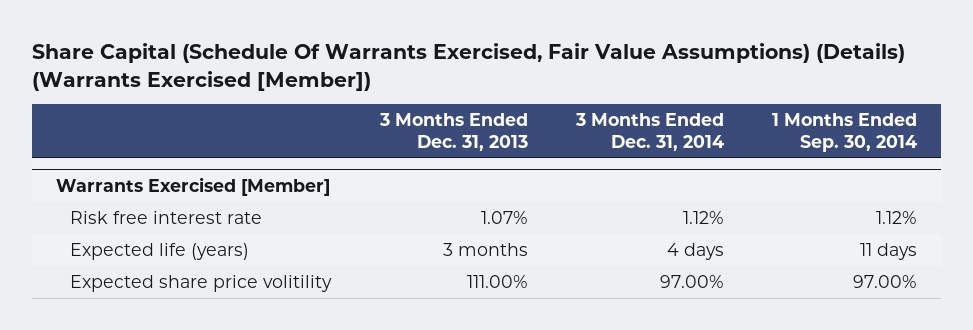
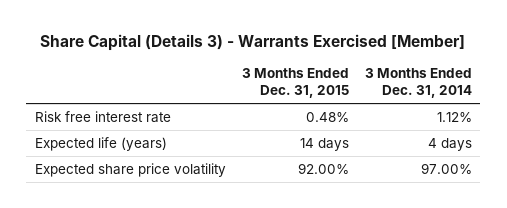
[32,43,906,91] Share Capital (Schedule Of Warrants Exercised, Fair Value Assumptions) (Details) (Warrants Exercised [Member]) -> [40,34,466,52] Share Capital (Details 3) - Warrants Exercised [Member]
[378,113,528,152] 3 Months Ended Dec. 31, 2013 -> none
[771,113,917,153] 1 Months Ended Sep. 30, 2014 -> none
none -> [241,68,349,99] 3 Months Ended Dec. 31, 2015
[56,176,331,196] Warrants Exercised [Member] -> none
[70,274,333,292] Expected share price volitility -> [34,162,226,177] Expected share price volatility

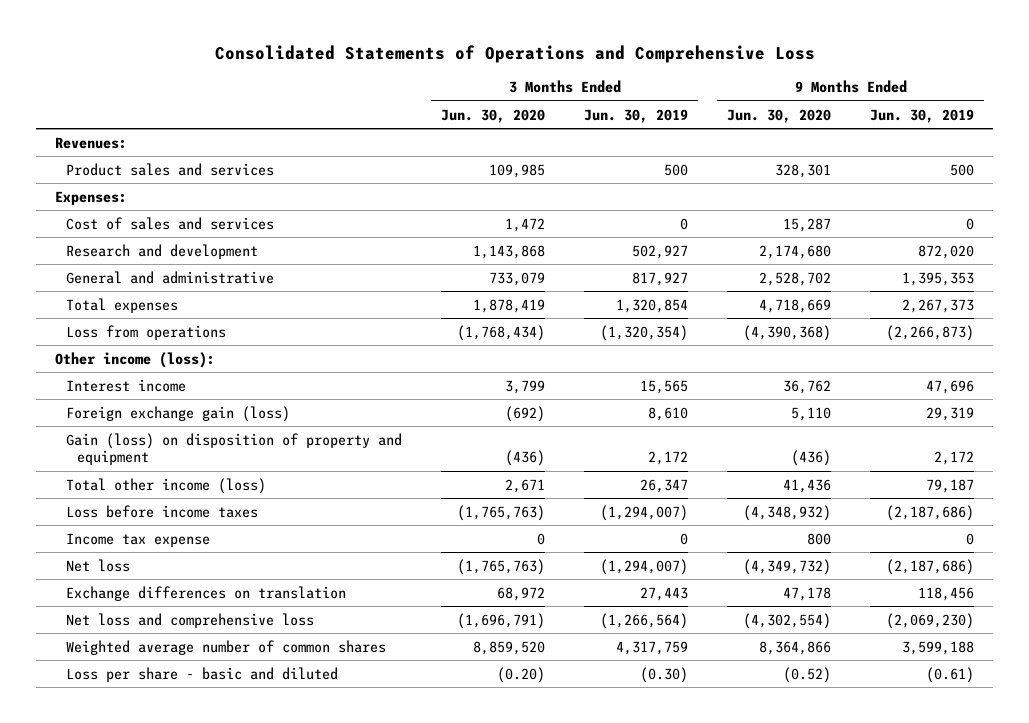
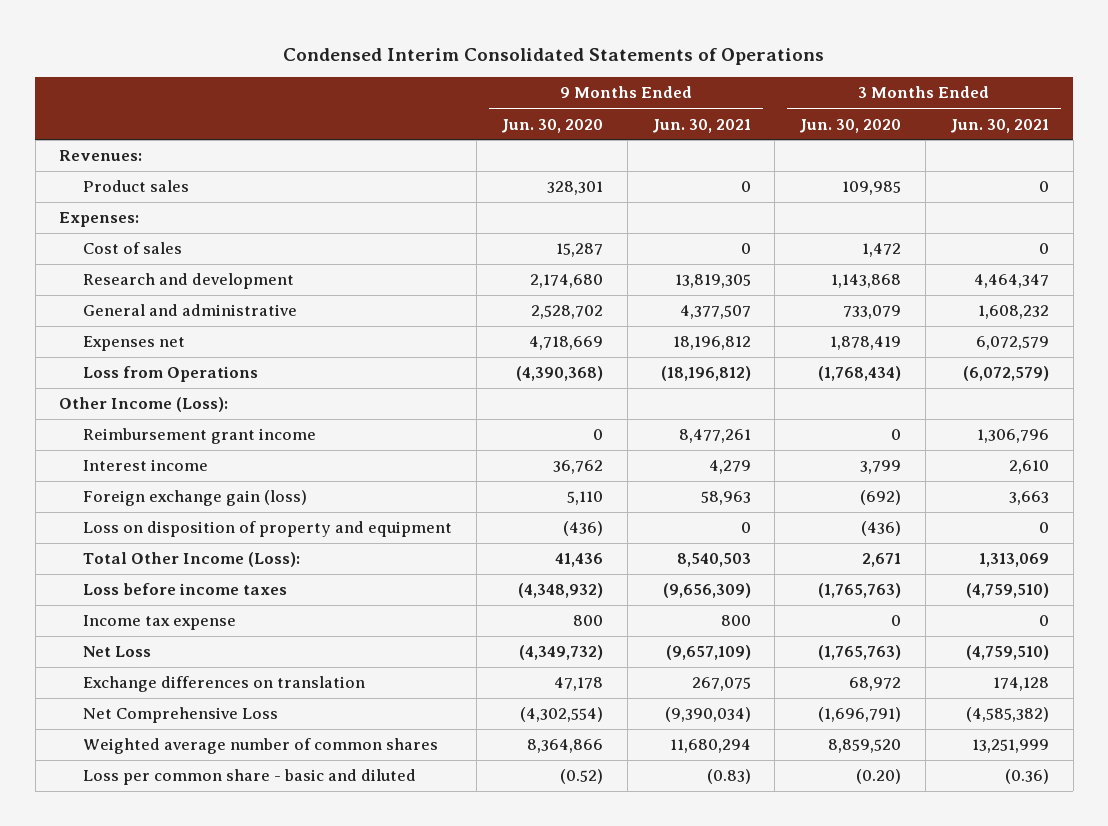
[214,44,815,63] Consolidated Statements of Operations and Comprehensive Loss -> [283,47,825,65] Condensed Interim Consolidated Statements of Operations
[584,108,689,123] Jun. 30, 2019 -> none
[870,108,975,123] Jun. 30, 2019 -> none
none -> [651,118,751,133] Jun. 30, 2021
none -> [949,118,1049,133] Jun. 30, 2021
[66,162,275,176] Product sales and services -> [83,180,190,193] Product sales
[66,216,275,230] Cost of sales and services -> [83,242,183,255] Cost of sales
[66,297,179,313] Total expenses -> [83,336,186,352] Expenses net
[66,324,227,340] Loss from operations -> [83,366,259,383] Loss from Operations
[55,351,216,368] Other income (loss): -> [59,397,229,413] Other Income (Loss):
none -> [83,428,317,445] Reimbursement grant income
[66,432,403,466] Gain (loss) on disposition of property and equipment -> [83,521,453,538] Loss on disposition of property and equipment
[66,477,267,494] Total other income (loss) -> [83,552,301,568] Total Other Income (Loss):
[66,558,131,572] Net loss -> [83,646,152,658] Net Loss
[66,612,315,628] Net loss and comprehensive loss -> [83,707,279,724] Net Comprehensive Loss
[66,666,339,682] Loss per share - basic and diluted -> [83,769,417,786] Loss per common share - basic and diluted

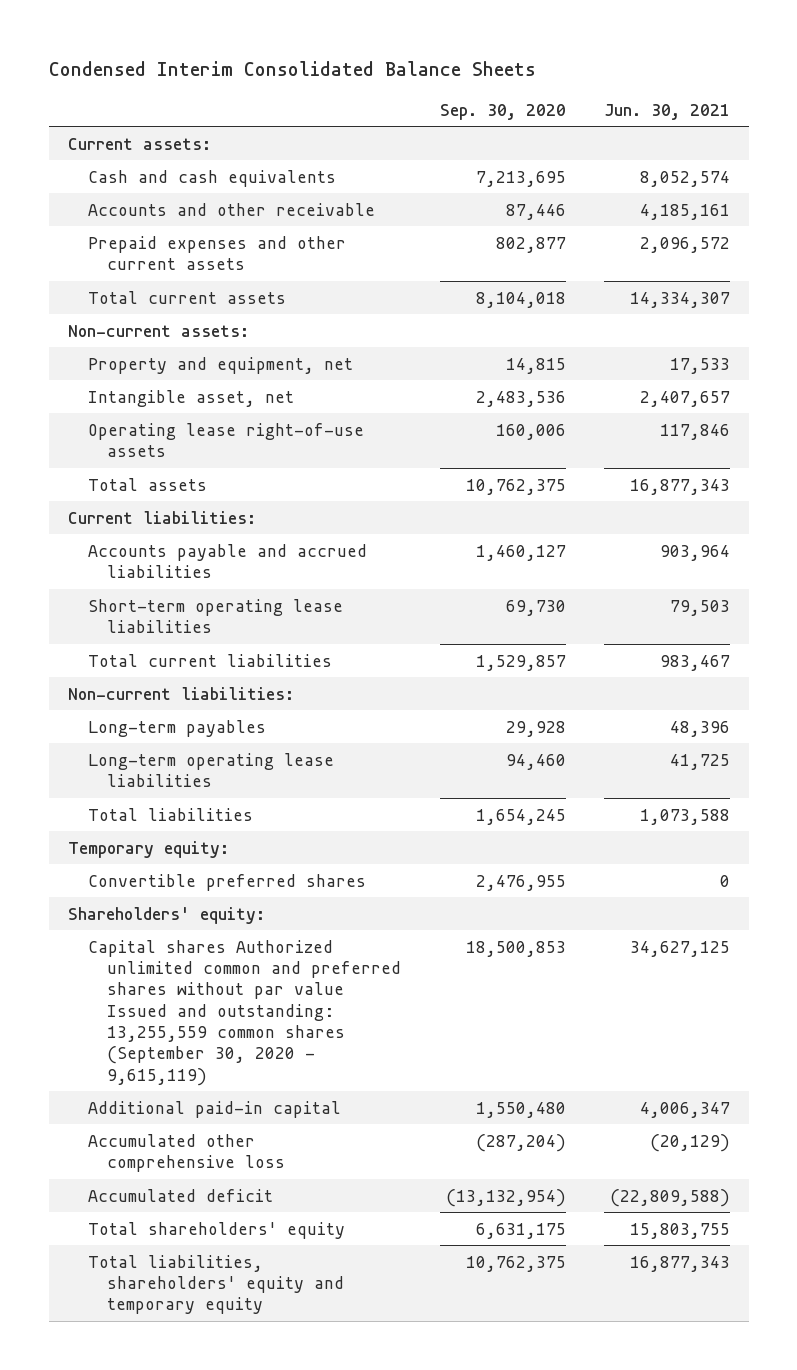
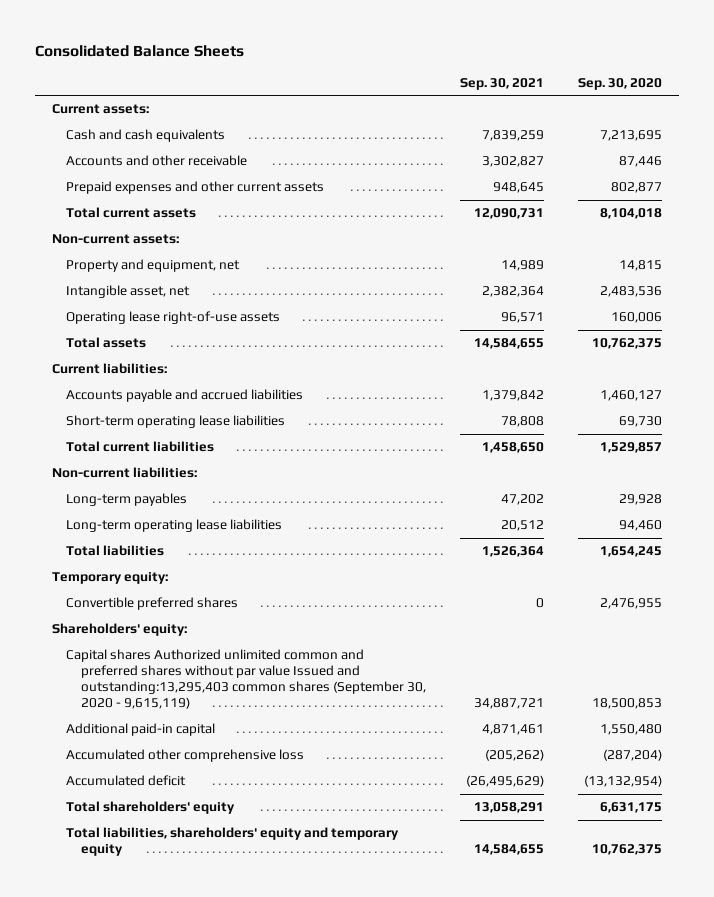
[48,60,536,76] Condensed Interim Consolidated Balance Sheets -> [35,45,245,58] Consolidated Balance Sheets
[603,103,730,120] Jun. 30, 2021 -> none
none -> [459,78,544,91] Sep. 30, 2021
[87,939,402,1086] Capital shares Authorized unlimited common and preferred shares without par value Issued and outstanding: 13,255,559 common shares (September 30, 2020 - 9,615,119) -> [66,649,426,710] Capital shares Authorized unlimited common and preferred shares without par value Issued and outstanding:13,295,403 common shares (September 30, 2020 - 9,615,119)

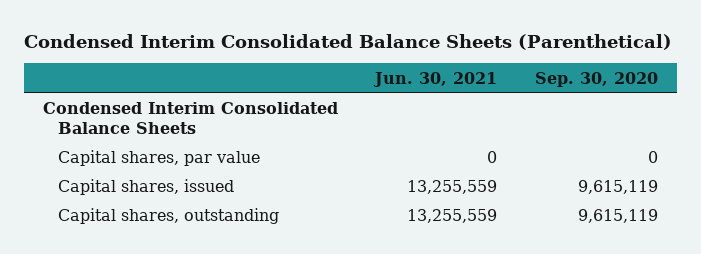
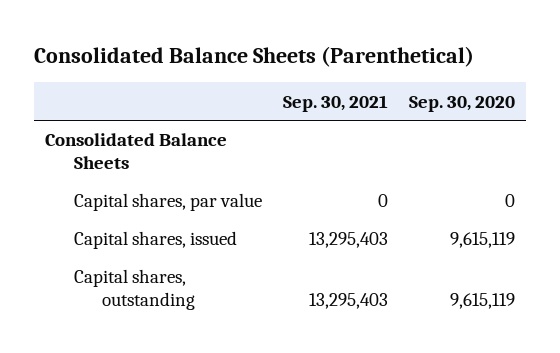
[23,33,672,50] Condensed Interim Consolidated Balance Sheets (Parenthetical) -> [34,46,475,68] Consolidated Balance Sheets (Parenthetical)
[373,71,498,87] Jun. 30, 2021 -> none
none -> [282,94,388,112] Sep. 30, 2021
[42,102,338,134] Condensed Interim Consolidated Balance Sheets -> [44,133,227,170] Consolidated Balance Sheets

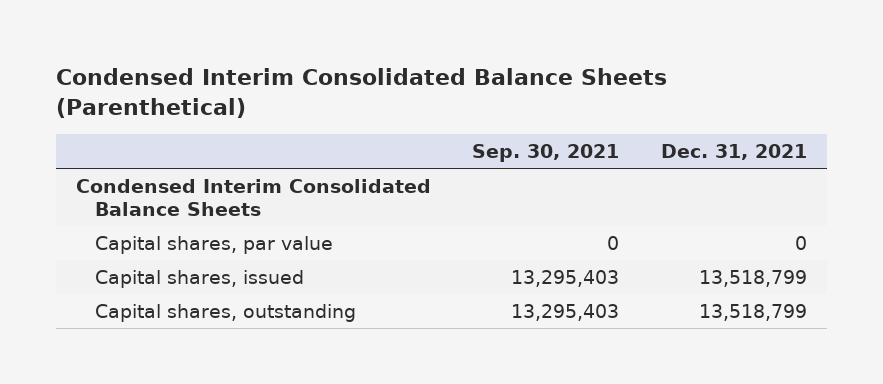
[34,46,475,68] Consolidated Balance Sheets (Parenthetical) -> [55,68,667,119] Condensed Interim Consolidated Balance Sheets (Parenthetical)
[409,95,516,112] Sep. 30, 2020 -> none
none -> [660,144,807,161] Dec. 31, 2021
[44,133,227,170] Consolidated Balance Sheets -> [76,178,432,216] Condensed Interim Consolidated Balance Sheets

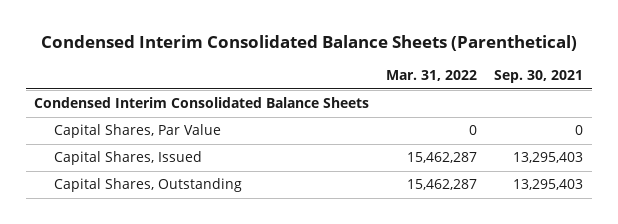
[660,144,807,161] Dec. 31, 2021 -> none
none -> [386,70,478,82] Mar. 31, 2022
[95,235,334,254] Capital shares, par value -> [53,124,221,139] Capital Shares, Par Value
[95,269,305,288] Capital shares, issued -> [53,151,202,166] Capital Shares, Issued
[95,303,357,322] Capital shares, outstanding -> [53,178,242,193] Capital Shares, Outstanding

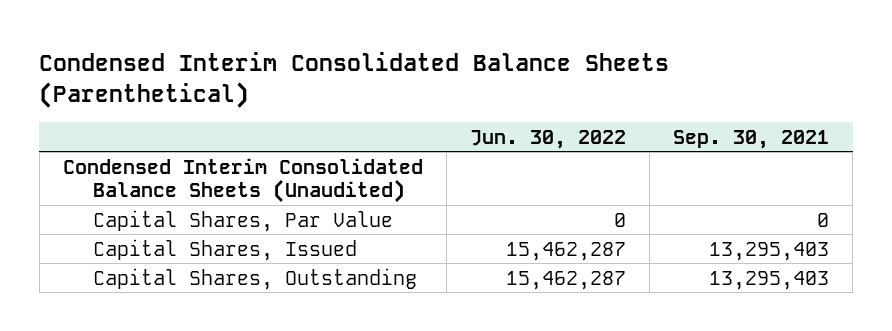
[386,70,478,82] Mar. 31, 2022 -> none
none -> [470,129,627,149] Jun. 30, 2022
[34,97,370,109] Condensed Interim Consolidated Balance Sheets -> [63,157,424,204] Condensed Interim Consolidated Balance Sheets (Unaudited)

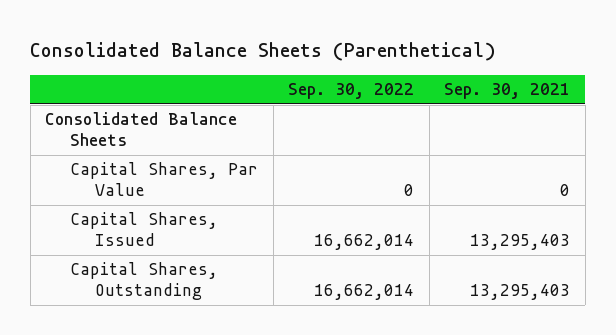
[39,51,670,109] Condensed Interim Consolidated Balance Sheets (Parenthetical) -> [30,42,497,62] Consolidated Balance Sheets (Parenthetical)
[470,129,627,149] Jun. 30, 2022 -> none
none -> [288,83,415,100] Sep. 30, 2022
[63,157,424,204] Condensed Interim Consolidated Balance Sheets (Unaudited) -> [45,112,238,147] Consolidated Balance Sheets

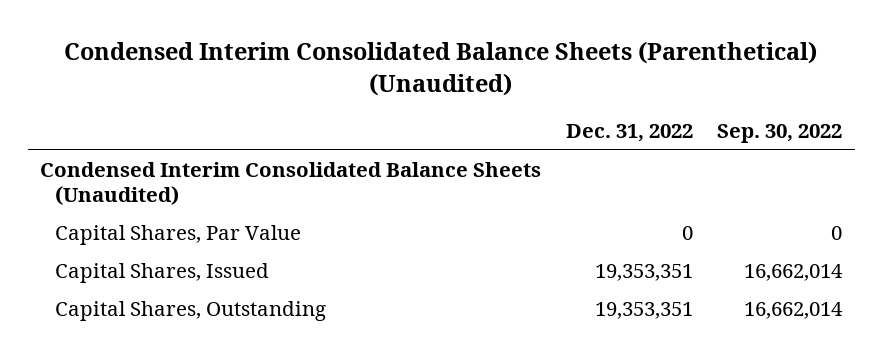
[30,42,497,62] Consolidated Balance Sheets (Parenthetical) -> [64,40,818,96] Condensed Interim Consolidated Balance Sheets (Parenthetical) (Unaudited)
[444,83,571,100] Sep. 30, 2021 -> none
none -> [565,124,693,143] Dec. 31, 2022
[45,112,238,147] Consolidated Balance Sheets -> [40,162,542,206] Condensed Interim Consolidated Balance Sheets (Unaudited)

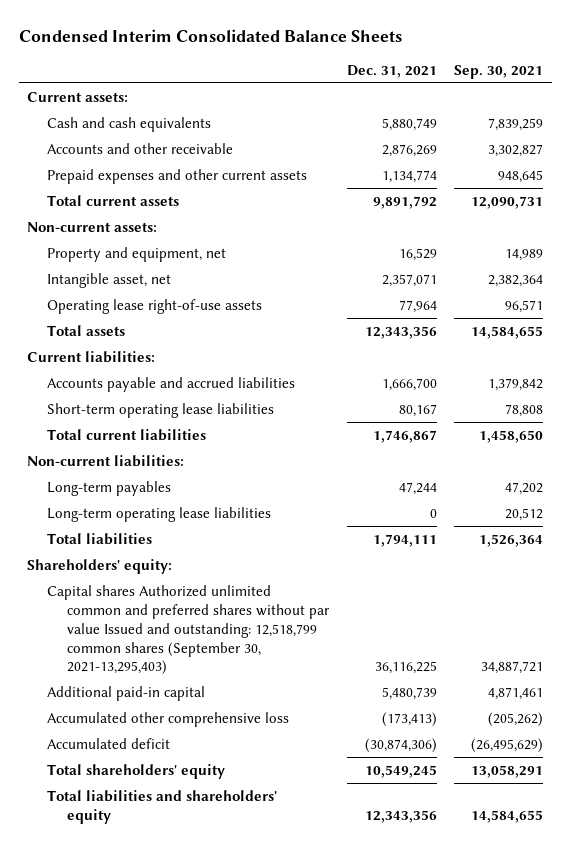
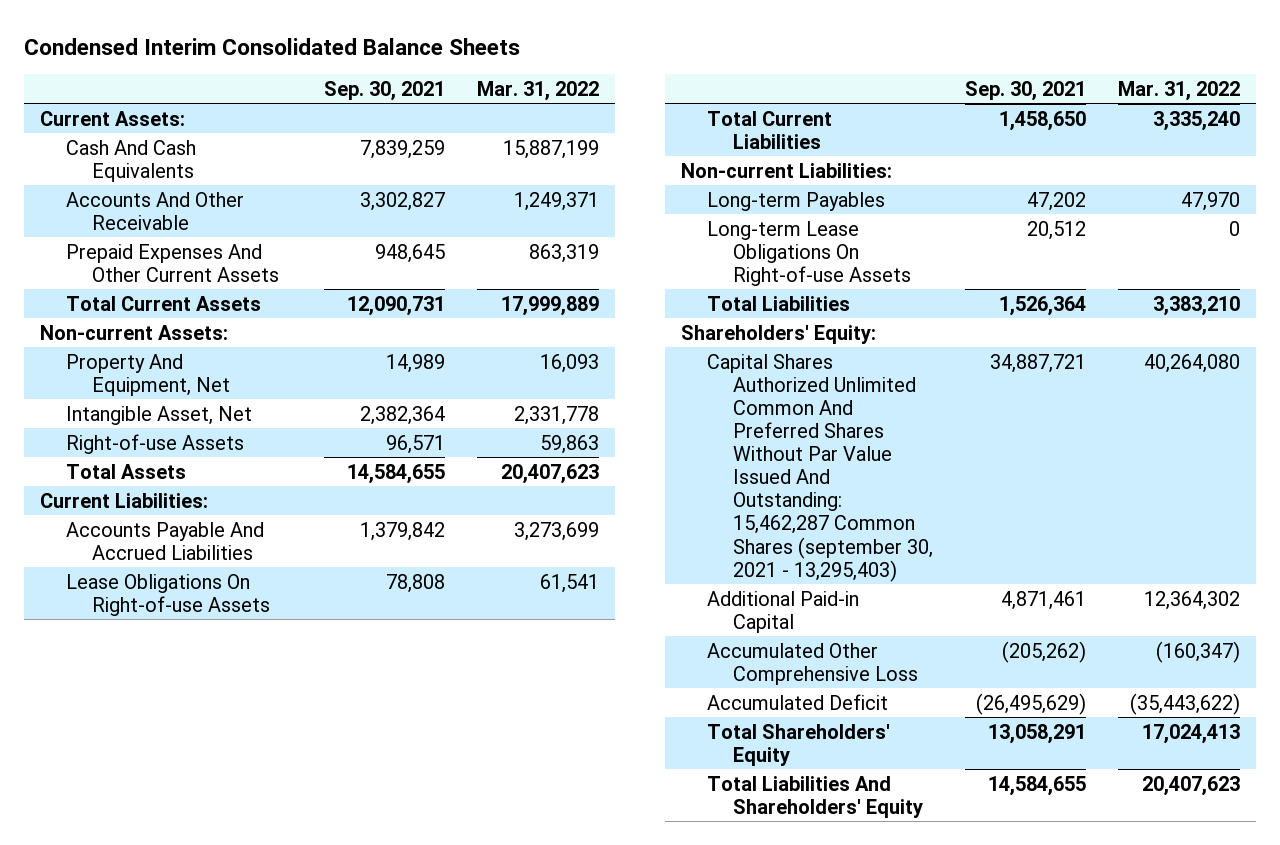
[346,65,437,79] Dec. 31, 2021 -> none
none -> [477,80,600,101] Mar. 31, 2022
[27,91,129,102] Current assets: -> [39,110,185,126] Current Assets:
[47,116,212,132] Cash and cash equivalents -> [65,139,196,182] Cash And Cash Equivalents
[47,142,234,154] Accounts and other receivable -> [65,191,244,230] Accounts And Other Receivable
[47,168,308,184] Prepaid expenses and other current assets -> [65,243,279,282] Prepaid Expenses And Other Current Assets
[47,194,180,206] Total current assets -> [65,295,261,311] Total Current Assets
[27,221,158,232] Non-current assets: -> [39,324,228,340] Non-current Assets:
[47,246,227,262] Property and equipment, net -> [65,353,230,396] Property And Equipment, Net
[47,272,172,288] Intangible asset, net -> [65,405,252,425] Intangible Asset, Net
[47,298,263,314] Operating lease right-of-use assets -> [65,433,244,454] Right-of-use Assets
[47,324,126,336] Total assets -> [65,463,186,479] Total Assets
[27,350,156,363] Current liabilities: -> [39,492,208,508] Current Liabilities:
[47,376,296,392] Accounts payable and accrued liabilities -> [65,521,264,560] Accounts Payable And Accrued Liabilities
[47,402,275,418] Short-term operating lease liabilities -> [65,573,270,616] Lease Obligations On Right-of-use Assets
[47,428,207,441] Total current liabilities -> [706,110,832,149] Total Current Liabilities
[27,454,185,467] Non-current liabilities: -> [680,162,892,178] Non-current Liabilities:
[47,480,172,496] Long-term payables -> [706,191,885,211] Long-term Payables
[47,506,272,522] Long-term operating lease liabilities -> [706,220,912,286] Long-term Lease Obligations On Right-of-use Assets
[47,532,153,545] Total liabilities -> [706,295,850,311] Total Liabilities
[27,558,173,574] Shareholders' equity: -> [680,324,876,344] Shareholders' Equity:
[47,584,331,676] Capital shares Authorized unlimited common and preferred shares without par value Issued and outstanding: 12,518,799 common shares (September 30, 2021-13,295,403) -> [706,353,934,582] Capital Shares Authorized Unlimited Common And Preferred Shares Without Par Value Issued And Outstanding: 15,462,287 Common Shares (september 30, 2021 - 13,295,403)
[47,685,206,701] Additional paid-in capital -> [706,590,859,633] Additional Paid-in Capital
[47,711,290,727] Accumulated other comprehensive loss -> [706,642,919,685] Accumulated Other Comprehensive Loss
[47,737,171,749] Accumulated deficit -> [706,693,888,710] Accumulated Deficit
[47,763,226,779] Total shareholders' equity -> [706,723,890,766] Total Shareholders' Equity
[47,789,278,824] Total liabilities and shareholders' equity -> [706,775,924,818] Total Liabilities And Shareholders' Equity

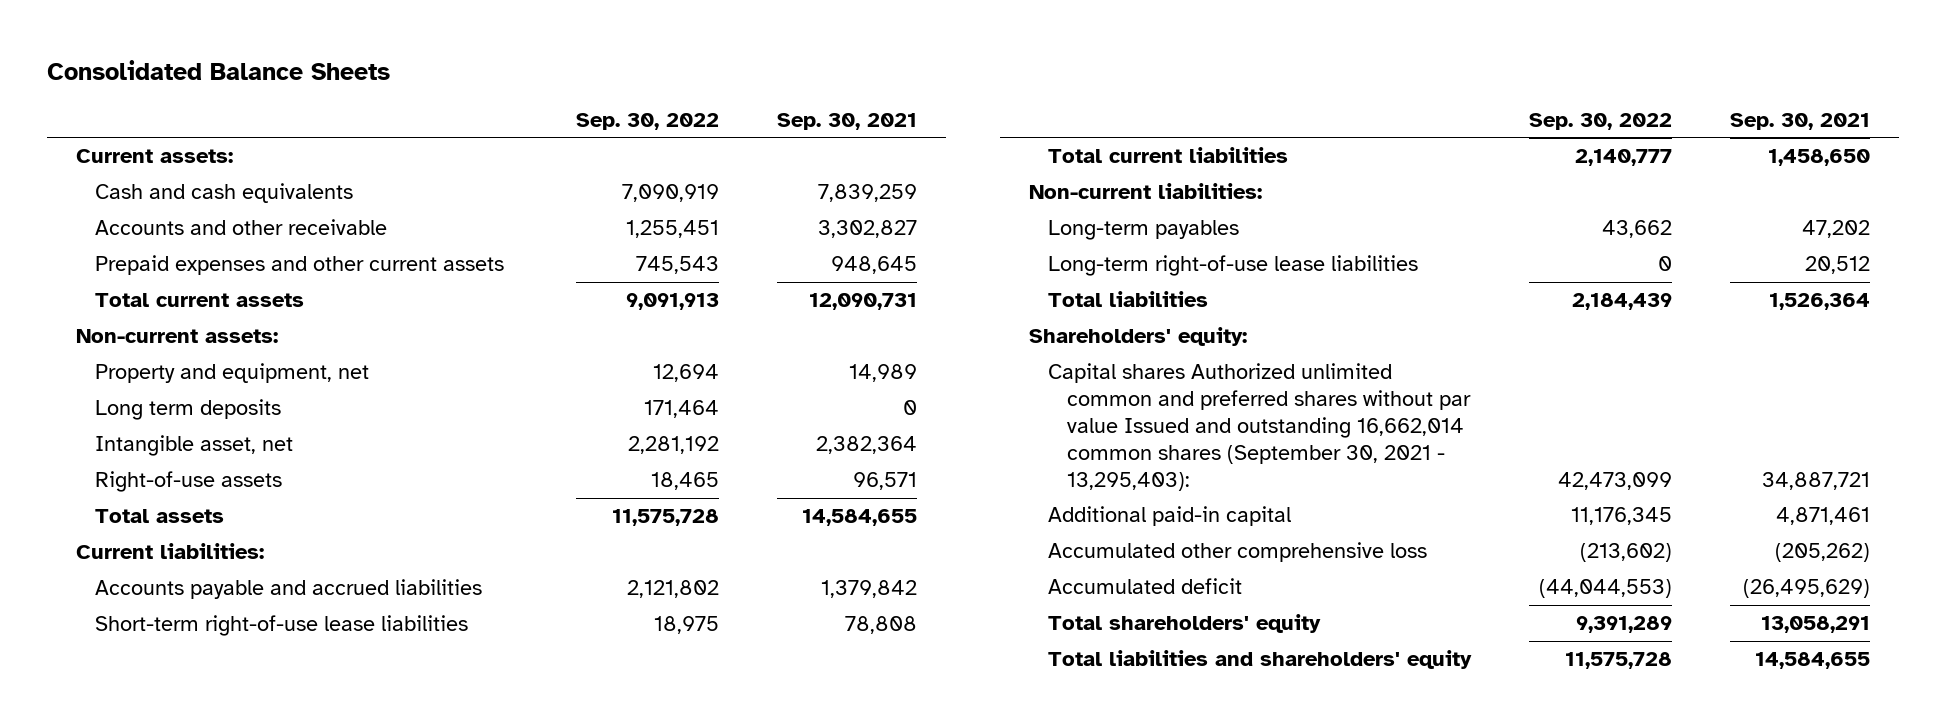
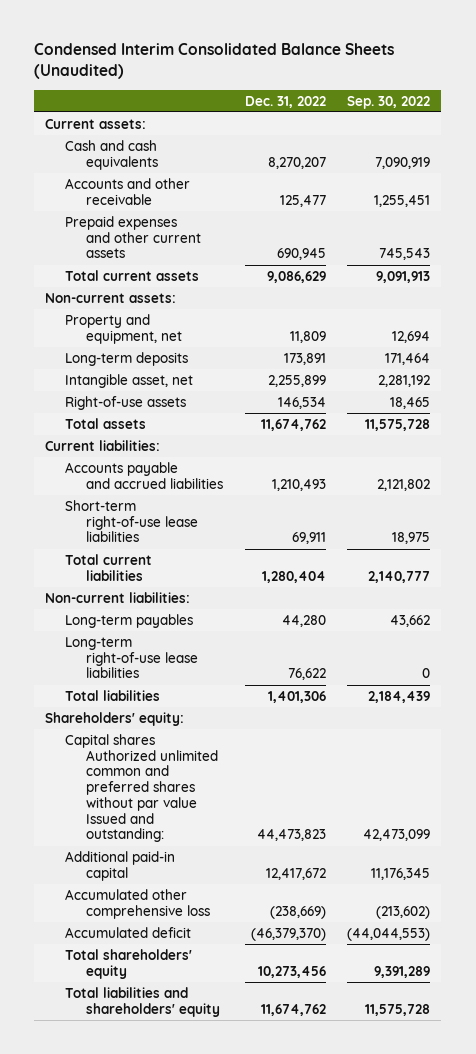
[47,60,391,81] Consolidated Balance Sheets -> [34,43,395,80] Condensed Interim Consolidated Balance Sheets (Unaudited)
[777,112,918,130] Sep. 30, 2021 -> none
none -> [244,95,326,108] Dec. 31, 2022
[95,399,282,421] Long term deposits -> [65,351,189,366] Long-term deposits
[1047,363,1471,491] Capital shares Authorized unlimited common and preferred shares without par value Issued and outstanding 16,662,014 common shares (September 30, 2021 - 13,295,403): -> [65,733,218,843] Capital shares Authorized unlimited common and preferred shares without par value Issued and outstanding:

